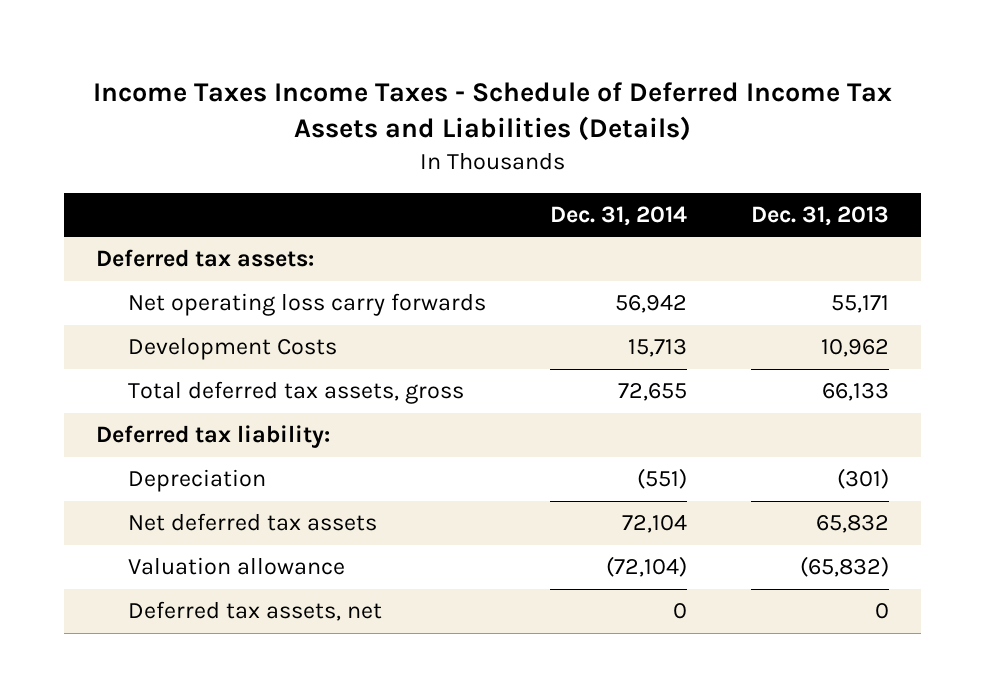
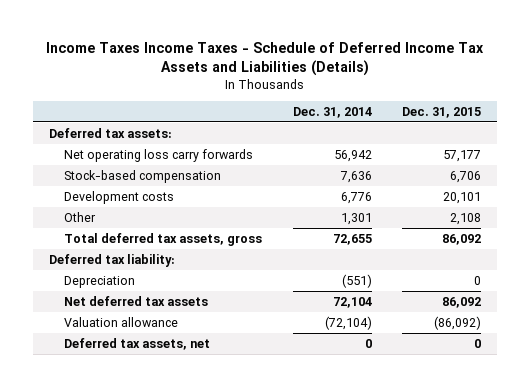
[751,205,890,226] Dec. 31, 2013 -> none
none -> [402,106,482,118] Dec. 31, 2015
none -> [64,169,222,183] Stock-based compensation
[128,337,338,361] Development Costs -> [64,190,175,204] Development costs
[628,339,688,358] 15,713 -> [340,191,372,204] 6,776
none -> [64,211,97,222] Other

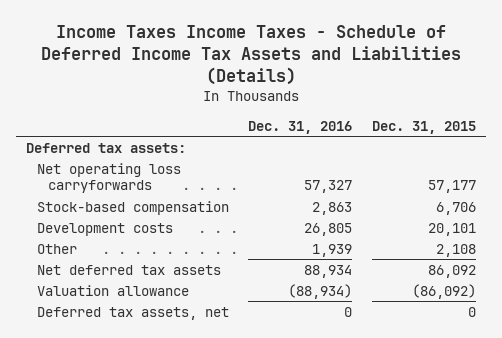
[292,106,372,118] Dec. 31, 2014 -> none
none -> [248,121,353,135] Dec. 31, 2016
[64,148,254,162] Net operating loss carry forwards -> [36,162,181,194] Net operating loss carryforwards
[64,232,263,246] Total deferred tax assets, gross -> none
[48,253,175,267] Deferred tax liability: -> none
[64,275,136,288] Depreciation -> none

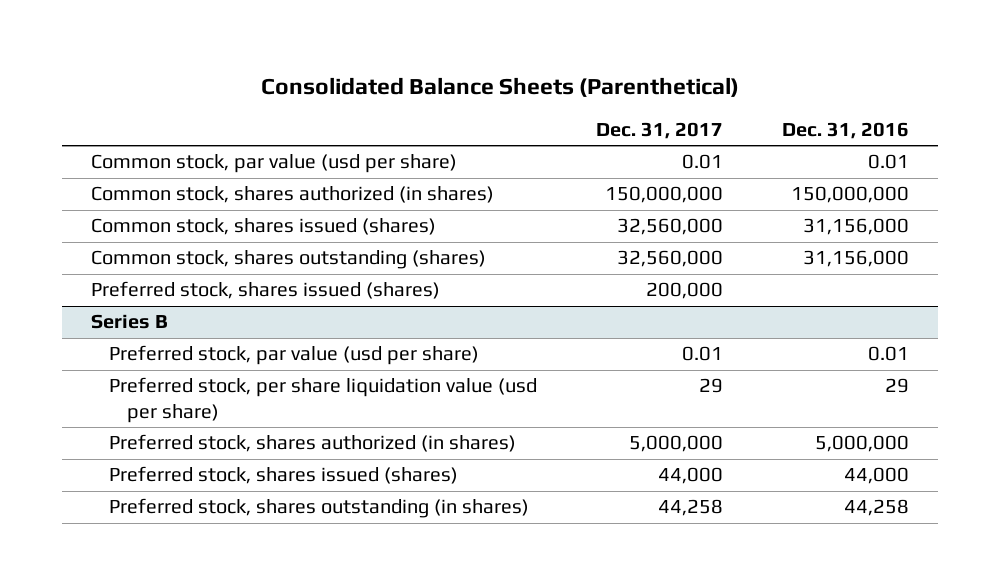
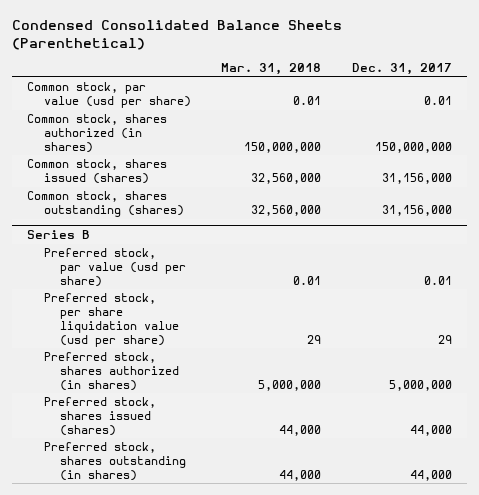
[261,76,740,97] Consolidated Balance Sheets (Parenthetical) -> [11,19,342,50] Condensed Consolidated Balance Sheets (Parenthetical)
[781,122,909,140] Dec. 31, 2016 -> none
none -> [221,63,322,76] Mar. 31, 2018
[91,281,441,300] Preferred stock, shares issued (shares) -> none
[616,218,723,236] 32,560,000 -> [381,173,452,185] 31,156,000
[616,250,723,268] 32,560,000 -> [381,205,452,217] 31,156,000
[657,499,723,517] 44,258 -> [409,469,452,481] 44,000

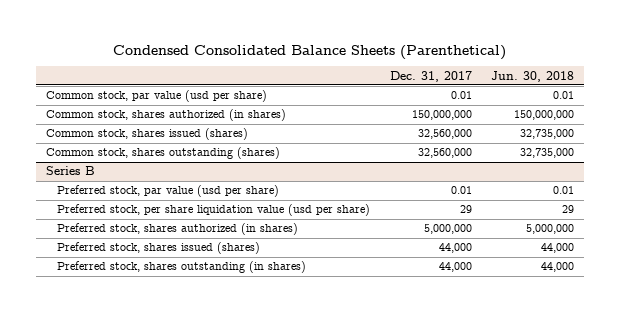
[221,63,322,76] Mar. 31, 2018 -> none
none -> [491,70,575,82] Jun. 30, 2018
[381,173,452,185] 31,156,000 -> [417,129,472,140] 32,560,000
[381,205,452,217] 31,156,000 -> [417,148,472,159] 32,560,000

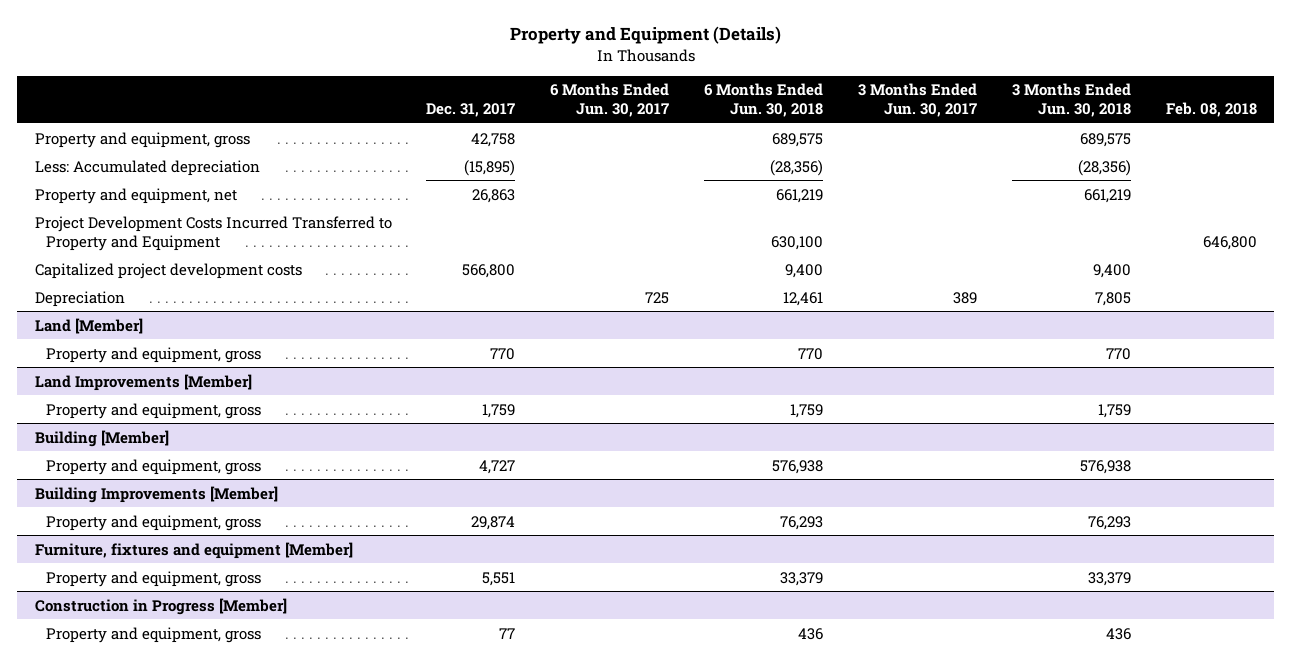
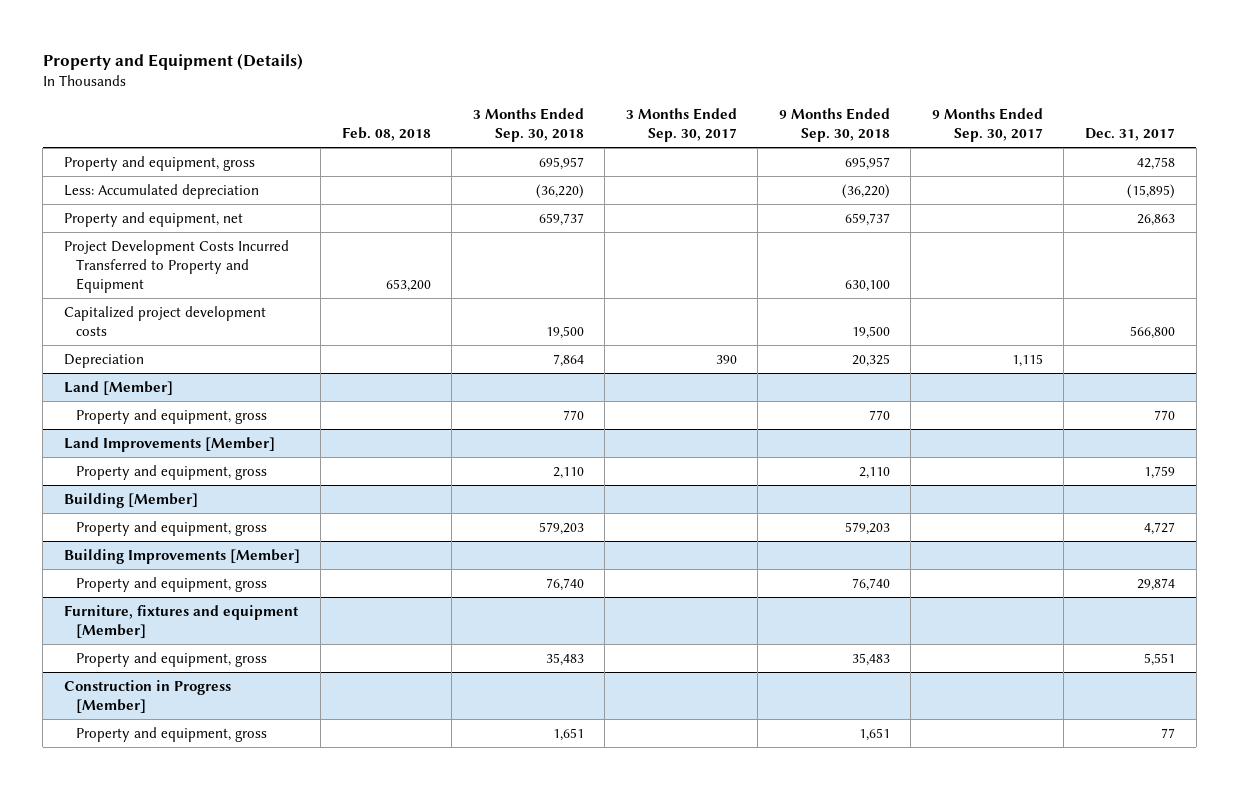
[550,83,670,118] 6 Months Ended Jun. 30, 2017 -> none
[704,83,824,118] 6 Months Ended Jun. 30, 2018 -> none
[857,83,977,118] 3 Months Ended Jun. 30, 2017 -> none
[1011,83,1131,118] 3 Months Ended Jun. 30, 2018 -> none
none -> [472,108,584,143] 3 Months Ended Sep. 30, 2018
none -> [625,108,737,143] 3 Months Ended Sep. 30, 2017
none -> [778,108,890,143] 9 Months Ended Sep. 30, 2018
none -> [931,108,1043,143] 9 Months Ended Sep. 30, 2017
[1202,235,1257,250] 646,800 -> [385,278,431,292] 653,200

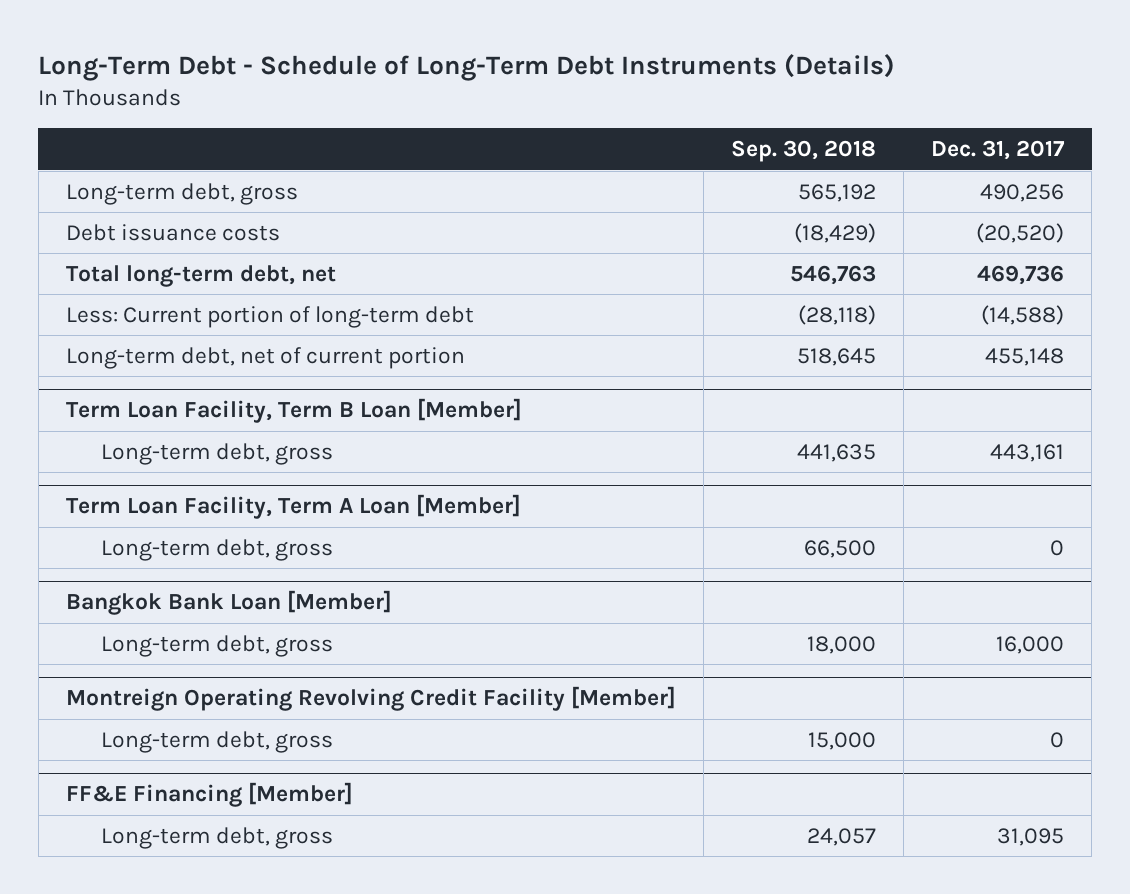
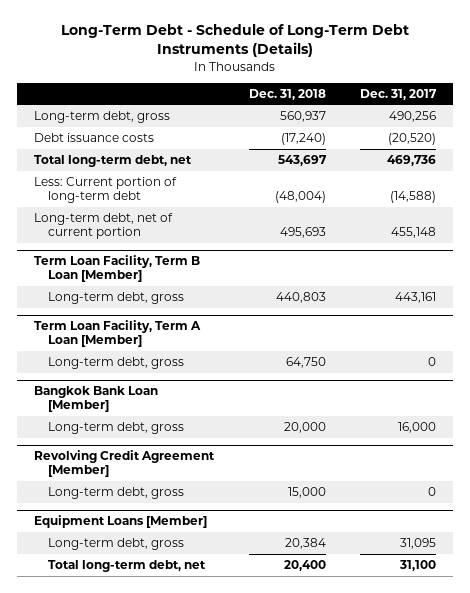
[730,140,876,163] Sep. 30, 2018 -> none
none -> [248,88,326,100] Dec. 31, 2018
[65,686,676,712] Montreign Operating Revolving Credit Facility [Member] -> none
none -> [33,450,215,478] Revolving Credit Agreement [Member]
[65,782,353,808] FF&E Financing [Member] -> none
none -> [33,515,207,529] Equipment Loans [Member]
none -> [48,560,207,573] Total long-term debt, net

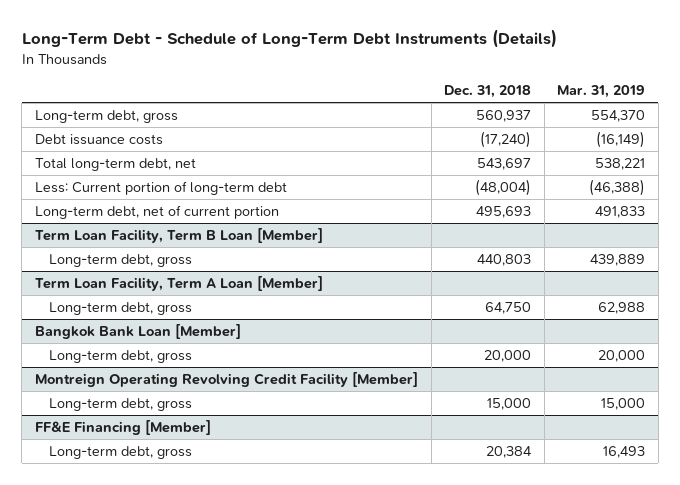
[360,88,438,100] Dec. 31, 2017 -> none
none -> [557,85,646,99] Mar. 31, 2019
[33,450,215,478] Revolving Credit Agreement [Member] -> none
none -> [35,371,419,387] Montreign Operating Revolving Credit Facility [Member]
[33,515,207,529] Equipment Loans [Member] -> none
none -> [35,419,212,435] FF&E Financing [Member]
[48,560,207,573] Total long-term debt, net -> none

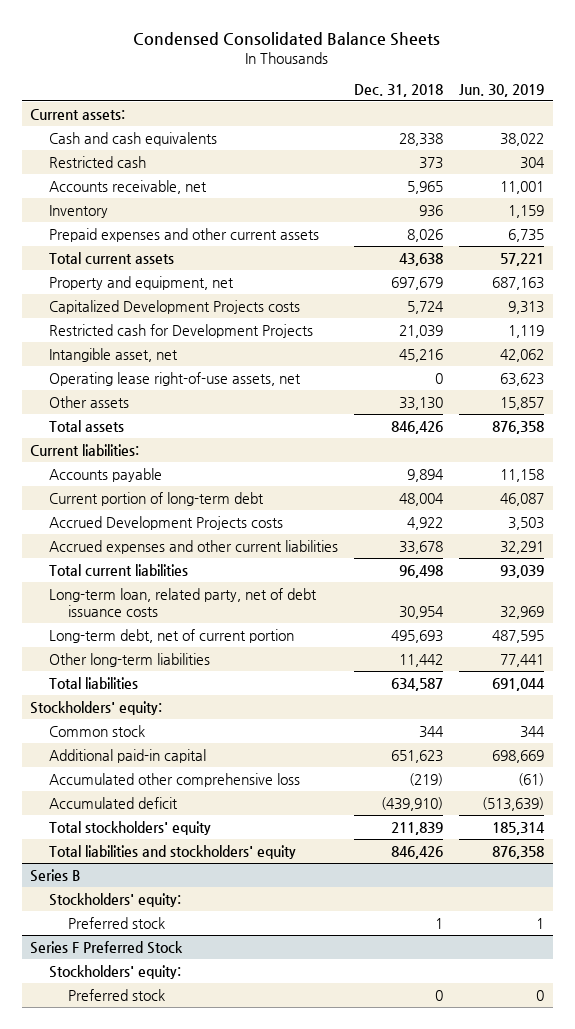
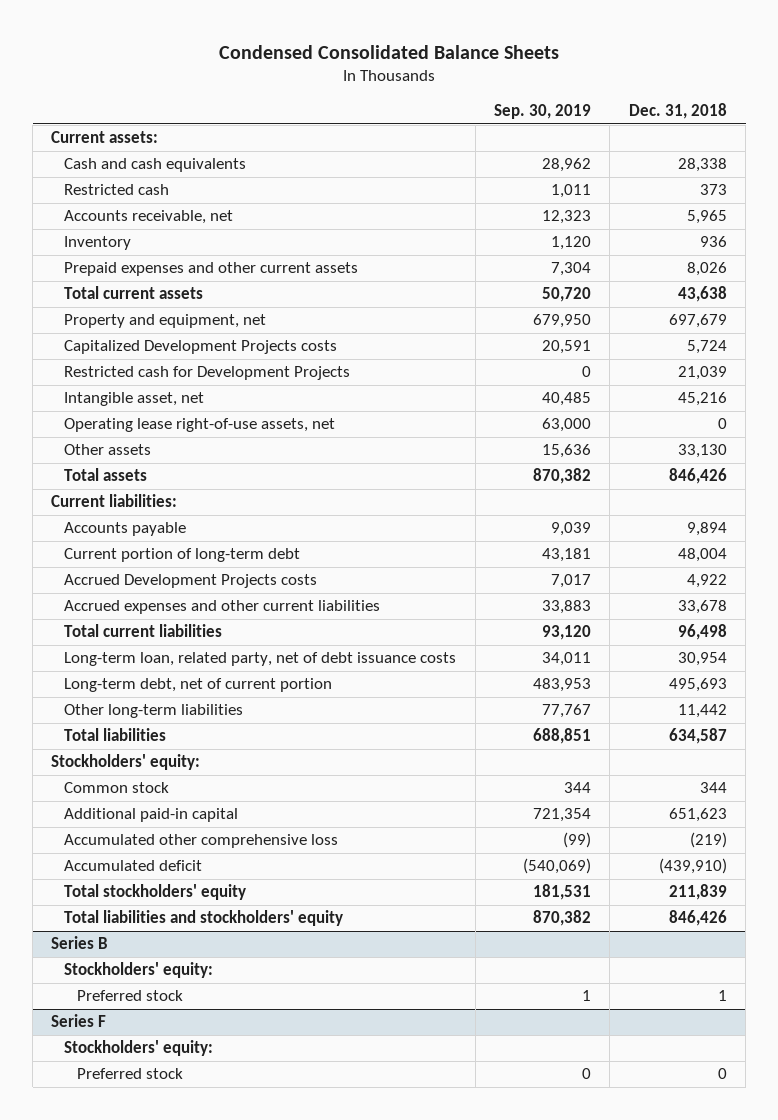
[459,83,545,97] Jun. 30, 2019 -> none
none -> [494,104,592,120] Sep. 30, 2019
[30,940,184,954] Series F Preferred Stock -> [51,1014,107,1028] Series F

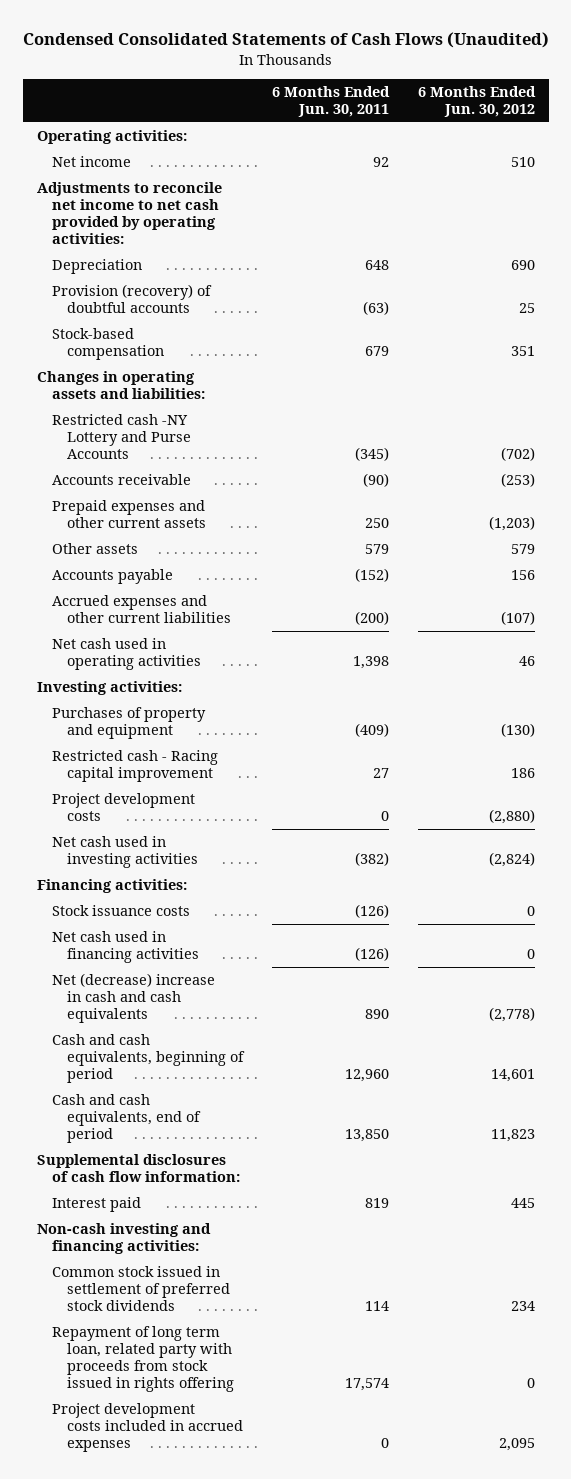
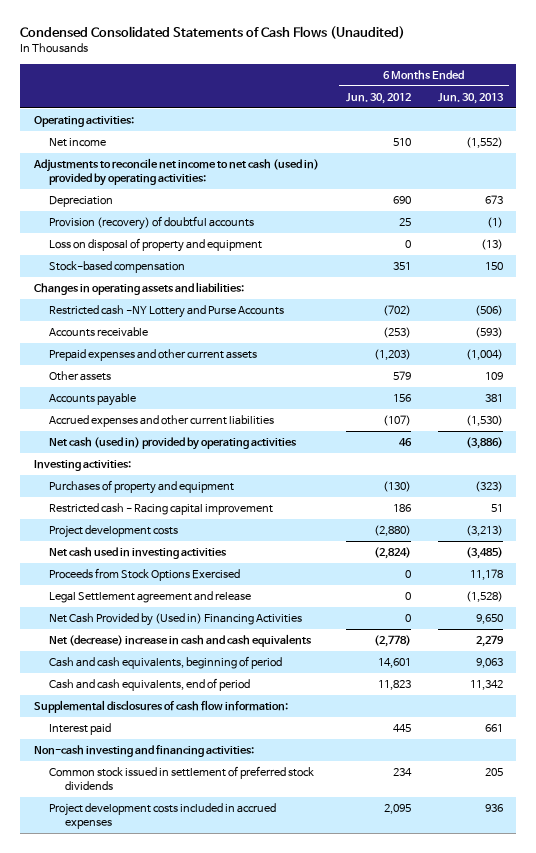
[271,85,390,117] 6 Months Ended Jun. 30, 2011 -> none
none -> [437,92,504,104] Jun. 30, 2013
[36,181,222,244] Adjustments to reconcile net income to net cash provided by operating activities: -> [32,158,319,187] Adjustments to reconcile net income to net cash (used in) provided by operating activities:
none -> [49,238,263,253] Loss on disposal of property and equipment
[52,637,202,670] Net cash used in operating activities -> [49,437,298,451] Net cash (used in) provided by operating activities
[36,878,187,893] Financing activities: -> none
[52,904,191,916] Stock issuance costs -> none
none -> [49,568,241,582] Proceeds from Stock Options Exercised
none -> [49,591,252,604] Legal Settlement agreement and release
[52,930,200,963] Net cash used in financing activities -> [49,613,303,627] Net Cash Provided by (Used in) Financing Activities
[52,1325,235,1392] Repayment of long term loan, related party with proceeds from stock issued in rights offering -> none

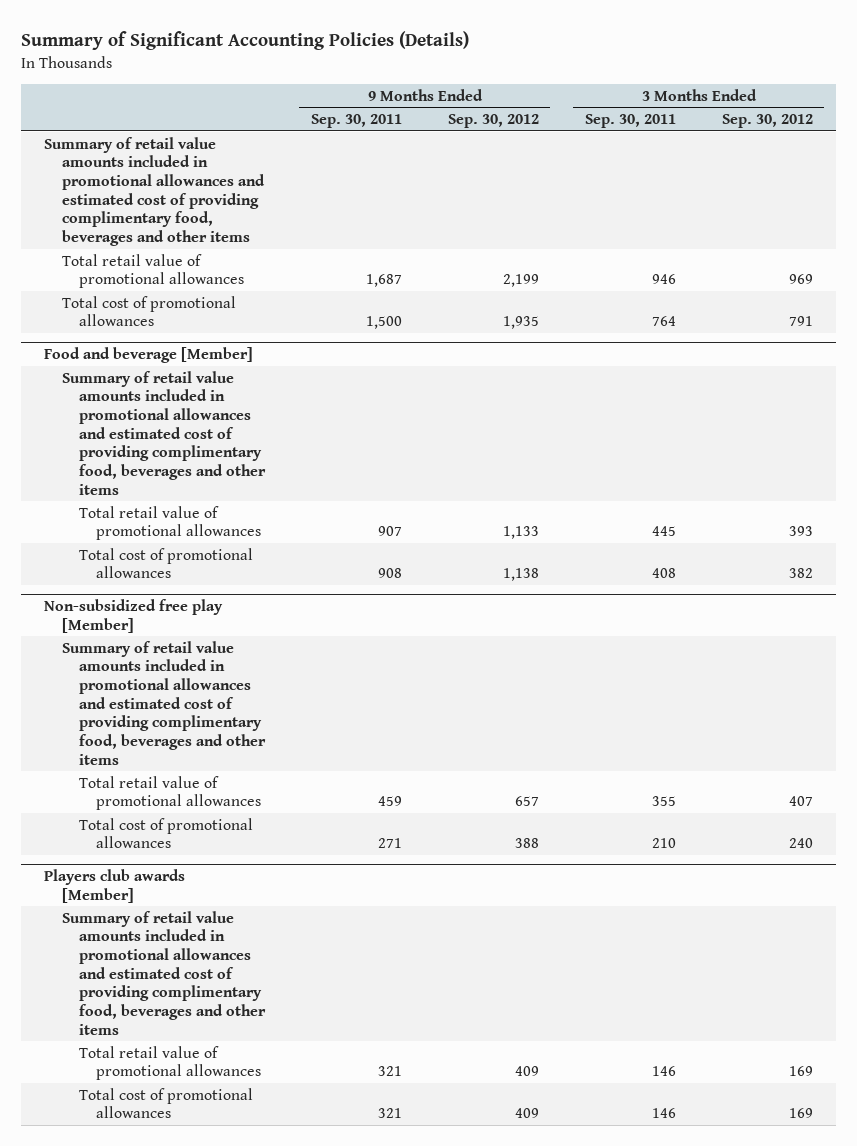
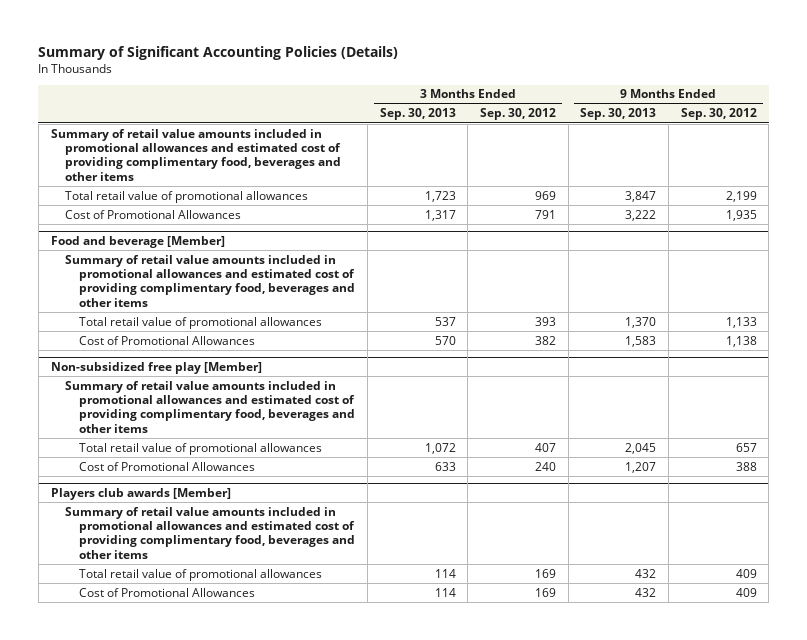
[310,114,402,129] Sep. 30, 2011 -> none
[584,114,676,129] Sep. 30, 2011 -> none
none -> [379,108,456,121] Sep. 30, 2013
none -> [580,108,657,121] Sep. 30, 2013
[61,295,236,327] Total cost of promotional allowances -> [64,209,241,219] Cost of Promotional Allowances
[78,547,253,579] Total cost of promotional allowances -> [79,335,256,345] Cost of Promotional Allowances
[78,817,253,849] Total cost of promotional allowances -> [79,461,256,471] Cost of Promotional Allowances
[78,1087,253,1119] Total cost of promotional allowances -> [79,587,256,597] Cost of Promotional Allowances

